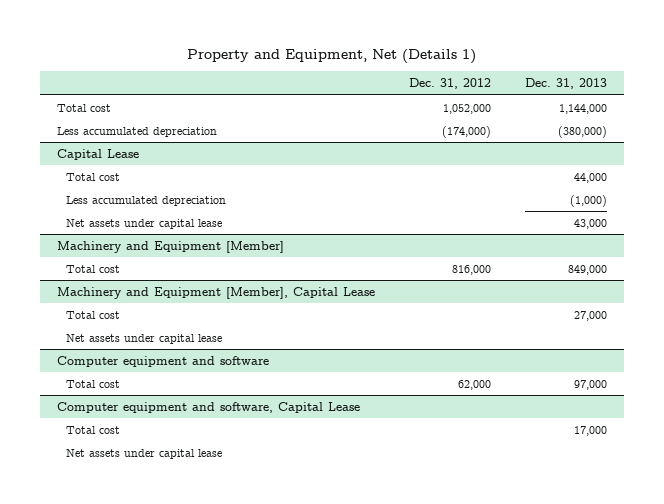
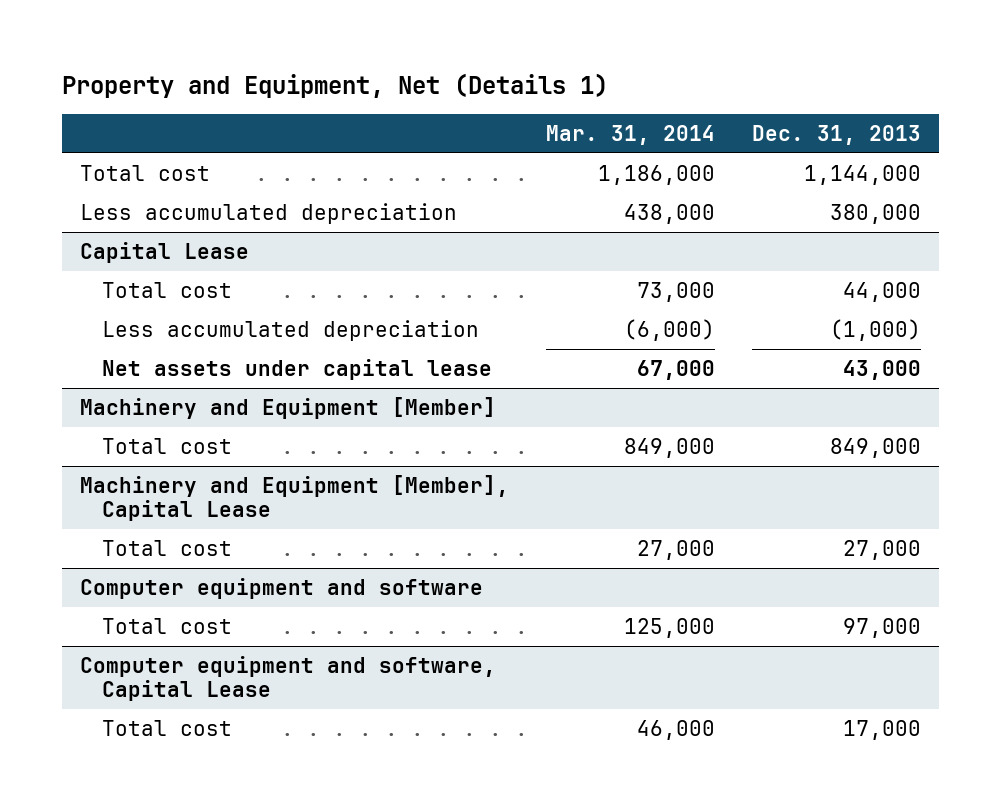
[409,78,492,90] Dec. 31, 2012 -> none
none -> [546,124,716,145] Mar. 31, 2014
[557,125,607,138] (380,000) -> [829,203,921,224] 380,000
[66,333,223,344] Net assets under capital lease -> none
[66,448,223,459] Net assets under capital lease -> none

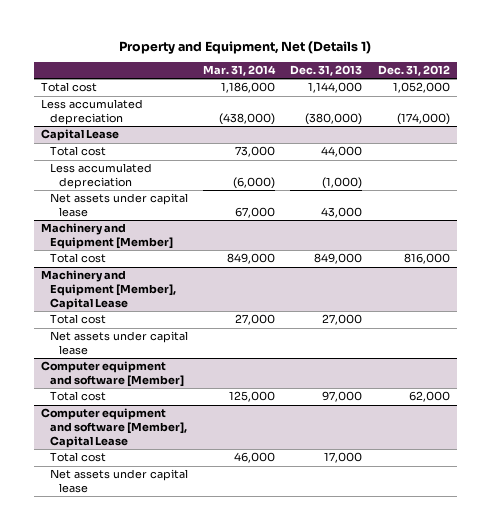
none -> [377,65,450,77] Dec. 31, 2012
[624,203,716,224] 438,000 -> [219,112,276,125] (438,000)
[829,203,921,224] 380,000 -> [305,112,363,125] (380,000)
none -> [49,331,188,355] Net assets under capital lease
[80,577,484,599] Computer equipment and software -> [41,361,184,387] Computer equipment and software [Member]
[80,655,497,701] Computer equipment and software, Capital Lease -> [41,408,187,448] Computer equipment and software [Member], Capital Lease
none -> [49,469,188,493] Net assets under capital lease

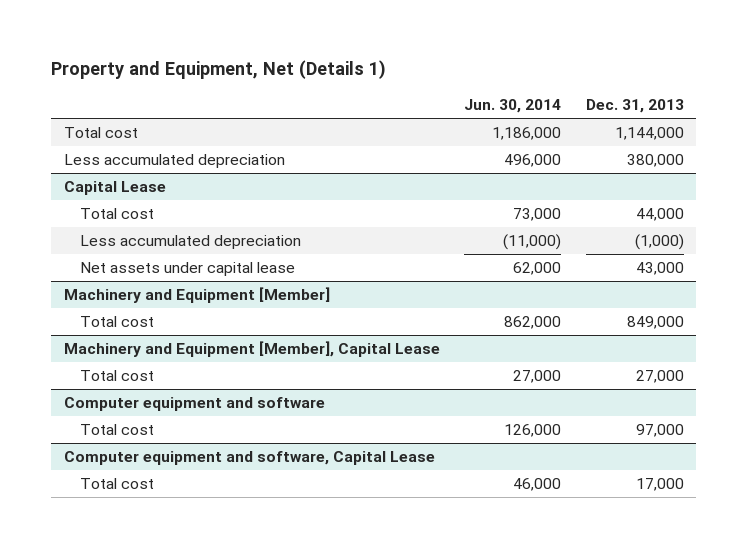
[203,65,277,77] Mar. 31, 2014 -> none
[377,65,450,77] Dec. 31, 2012 -> none
none -> [464,98,562,113] Jun. 30, 2014
[305,112,363,125] (380,000) -> [627,154,685,168] 380,000
[49,331,188,355] Net assets under capital lease -> none
[41,361,184,387] Computer equipment and software [Member] -> [63,397,325,412] Computer equipment and software
[41,408,187,448] Computer equipment and software [Member], Capital Lease -> [63,451,435,466] Computer equipment and software, Capital Lease
[49,469,188,493] Net assets under capital lease -> none

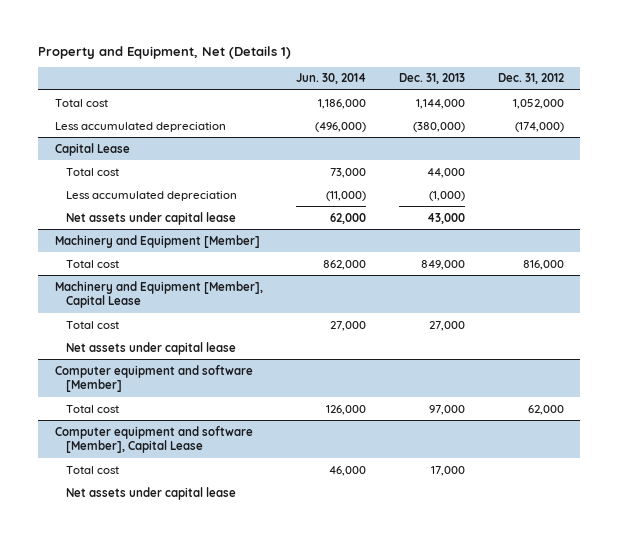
none -> [497,73,564,85] Dec. 31, 2012
[504,154,562,168] 496,000 -> [314,121,366,132] (496,000)
[627,154,685,168] 380,000 -> [412,121,465,132] (380,000)
none -> [66,341,237,355] Net assets under capital lease
[63,397,325,412] Computer equipment and software -> [54,364,253,393] Computer equipment and software [Member]
[63,451,435,466] Computer equipment and software, Capital Lease -> [54,425,253,454] Computer equipment and software [Member], Capital Lease
none -> [66,486,237,500] Net assets under capital lease

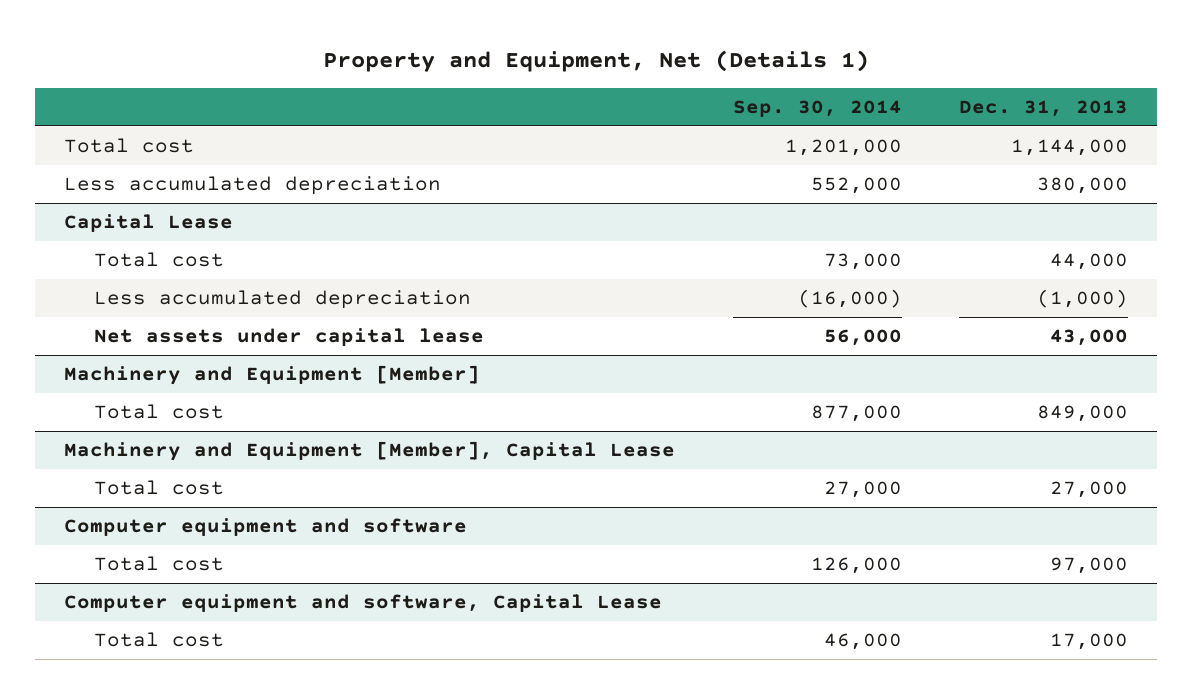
[295,73,366,85] Jun. 30, 2014 -> none
[497,73,564,85] Dec. 31, 2012 -> none
none -> [732,100,902,118] Sep. 30, 2014
[412,121,465,132] (380,000) -> [1037,177,1129,195] 380,000
[66,341,237,355] Net assets under capital lease -> none
[54,364,253,393] Computer equipment and software [Member] -> [63,518,467,537] Computer equipment and software
[54,425,253,454] Computer equipment and software [Member], Capital Lease -> [63,594,662,613] Computer equipment and software, Capital Lease
[66,486,237,500] Net assets under capital lease -> none

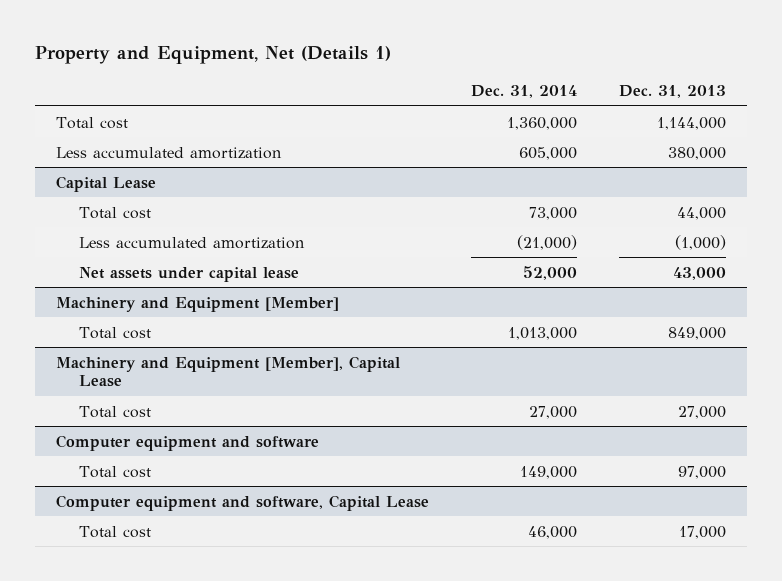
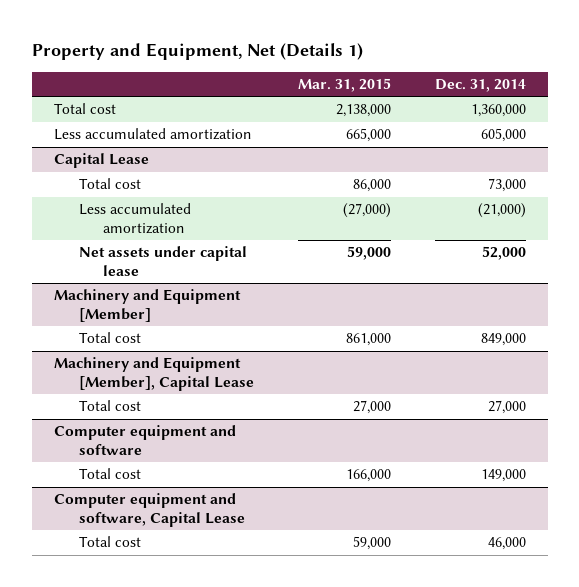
[619,84,727,98] Dec. 31, 2013 -> none
none -> [297,77,391,92] Mar. 31, 2015
[507,326,577,340] 1,013,000 -> [480,333,526,347] 849,000

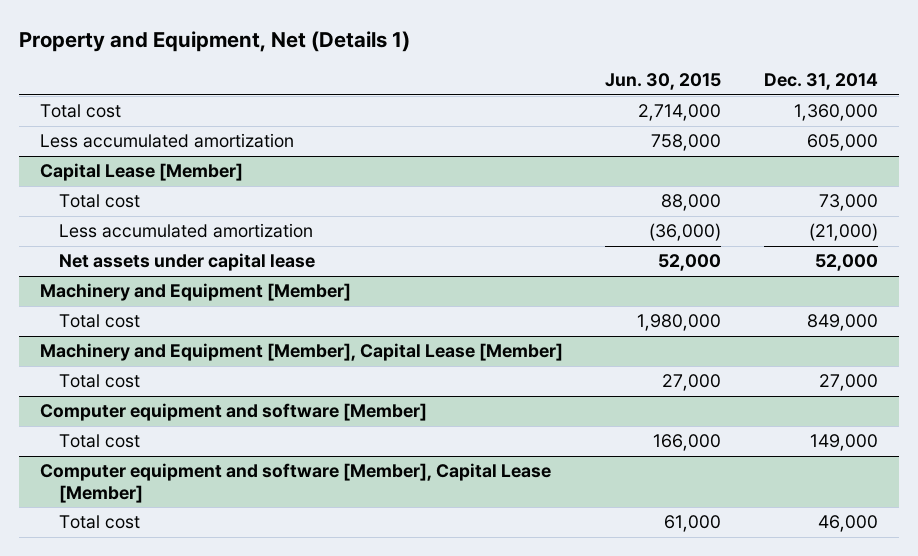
[297,77,391,92] Mar. 31, 2015 -> none
none -> [605,73,722,91] Jun. 30, 2015
[53,153,149,169] Capital Lease -> [39,163,243,182] Capital Lease [Member]
[53,357,254,391] Machinery and Equipment [Member], Capital Lease -> [39,343,563,362] Machinery and Equipment [Member], Capital Lease [Member]
[53,425,236,455] Computer equipment and software -> [39,403,427,422] Computer equipment and software [Member]
[53,493,245,527] Computer equipment and software, Capital Lease -> [39,463,551,503] Computer equipment and software [Member], Capital Lease [Member]

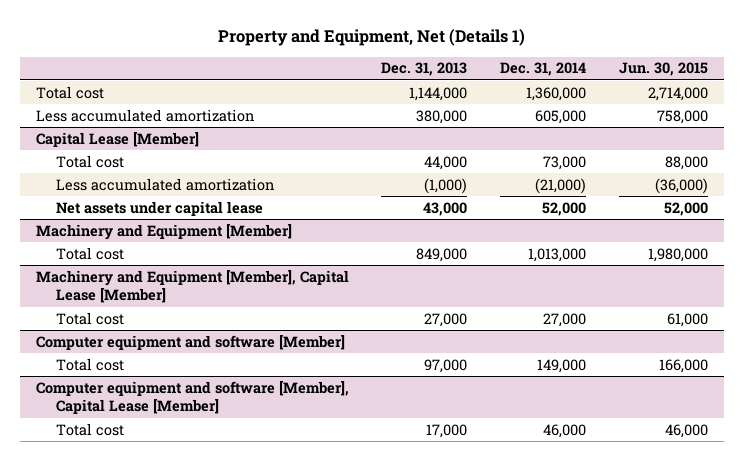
none -> [381,62,468,77] Dec. 31, 2013
[806,314,878,332] 849,000 -> [528,247,587,262] 1,013,000
[662,374,722,392] 27,000 -> [666,312,708,327] 61,000
[664,515,722,533] 61,000 -> [664,423,708,438] 46,000

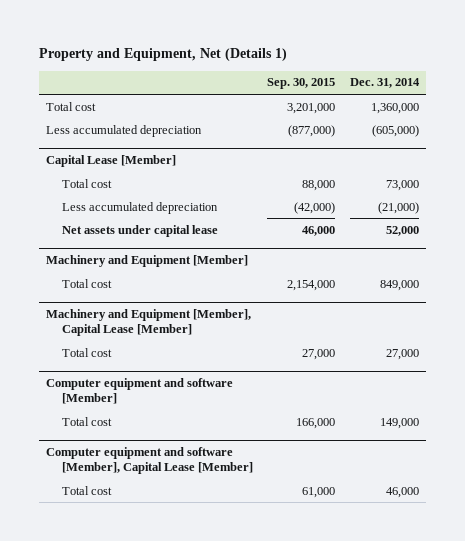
[381,62,468,77] Dec. 31, 2013 -> none
[618,62,708,77] Jun. 30, 2015 -> none
none -> [267,78,336,90] Sep. 30, 2015
[35,108,255,122] Less accumulated amortization -> [46,124,203,137] Less accumulated depreciation
[535,109,587,124] 605,000 -> [371,124,419,137] (605,000)
[55,177,275,191] Less accumulated amortization -> [61,201,218,214] Less accumulated depreciation
[528,247,587,262] 1,013,000 -> [379,279,419,291] 849,000

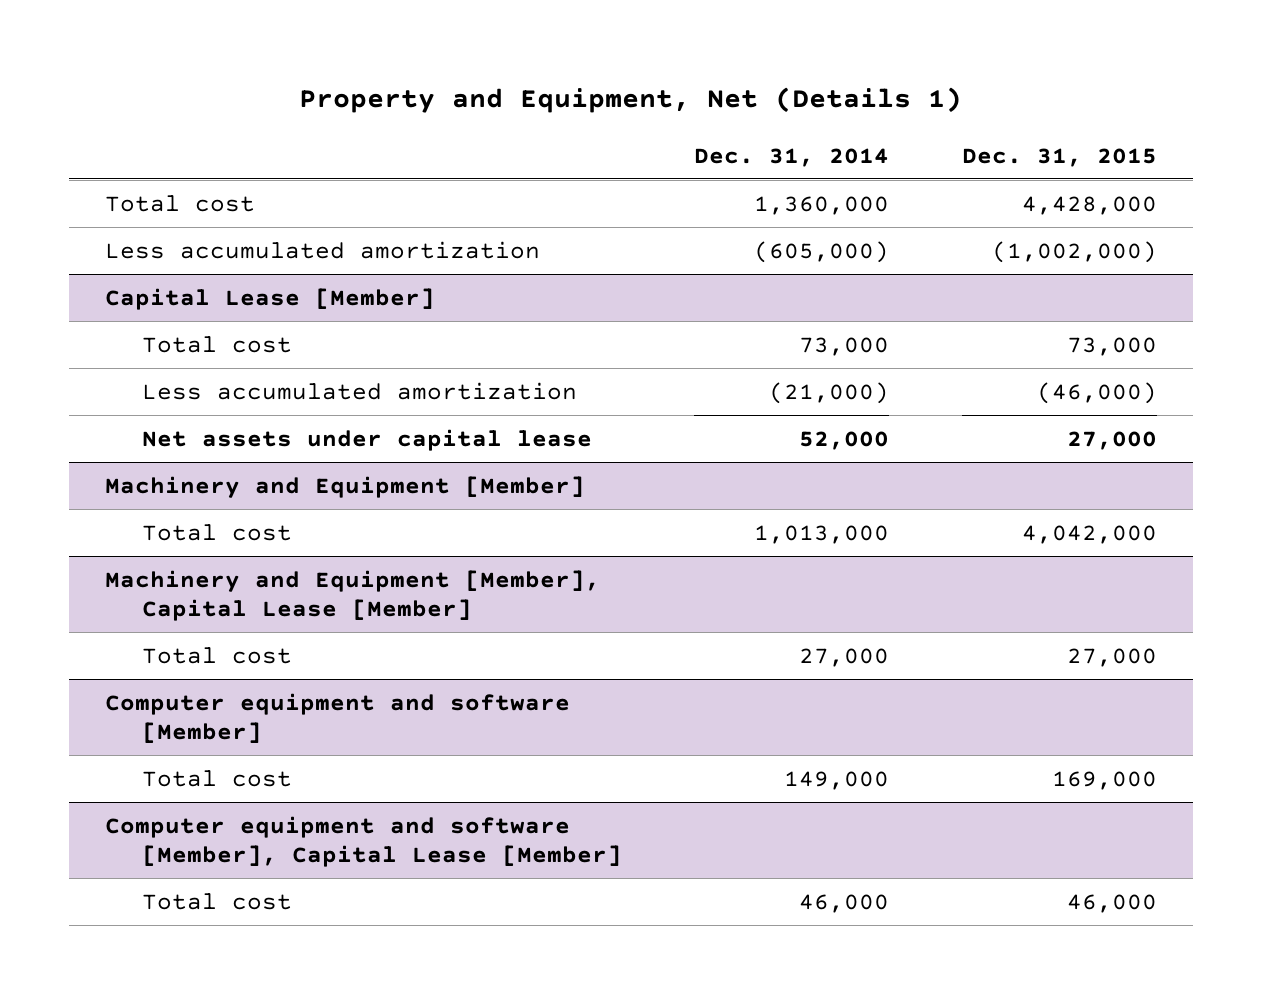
[267,78,336,90] Sep. 30, 2015 -> none
none -> [961,147,1157,167] Dec. 31, 2015
[46,124,203,137] Less accumulated depreciation -> [105,240,541,259] Less accumulated amortization
[61,201,218,214] Less accumulated depreciation -> [141,381,577,400] Less accumulated amortization
[379,279,419,291] 849,000 -> [754,524,890,544] 1,013,000

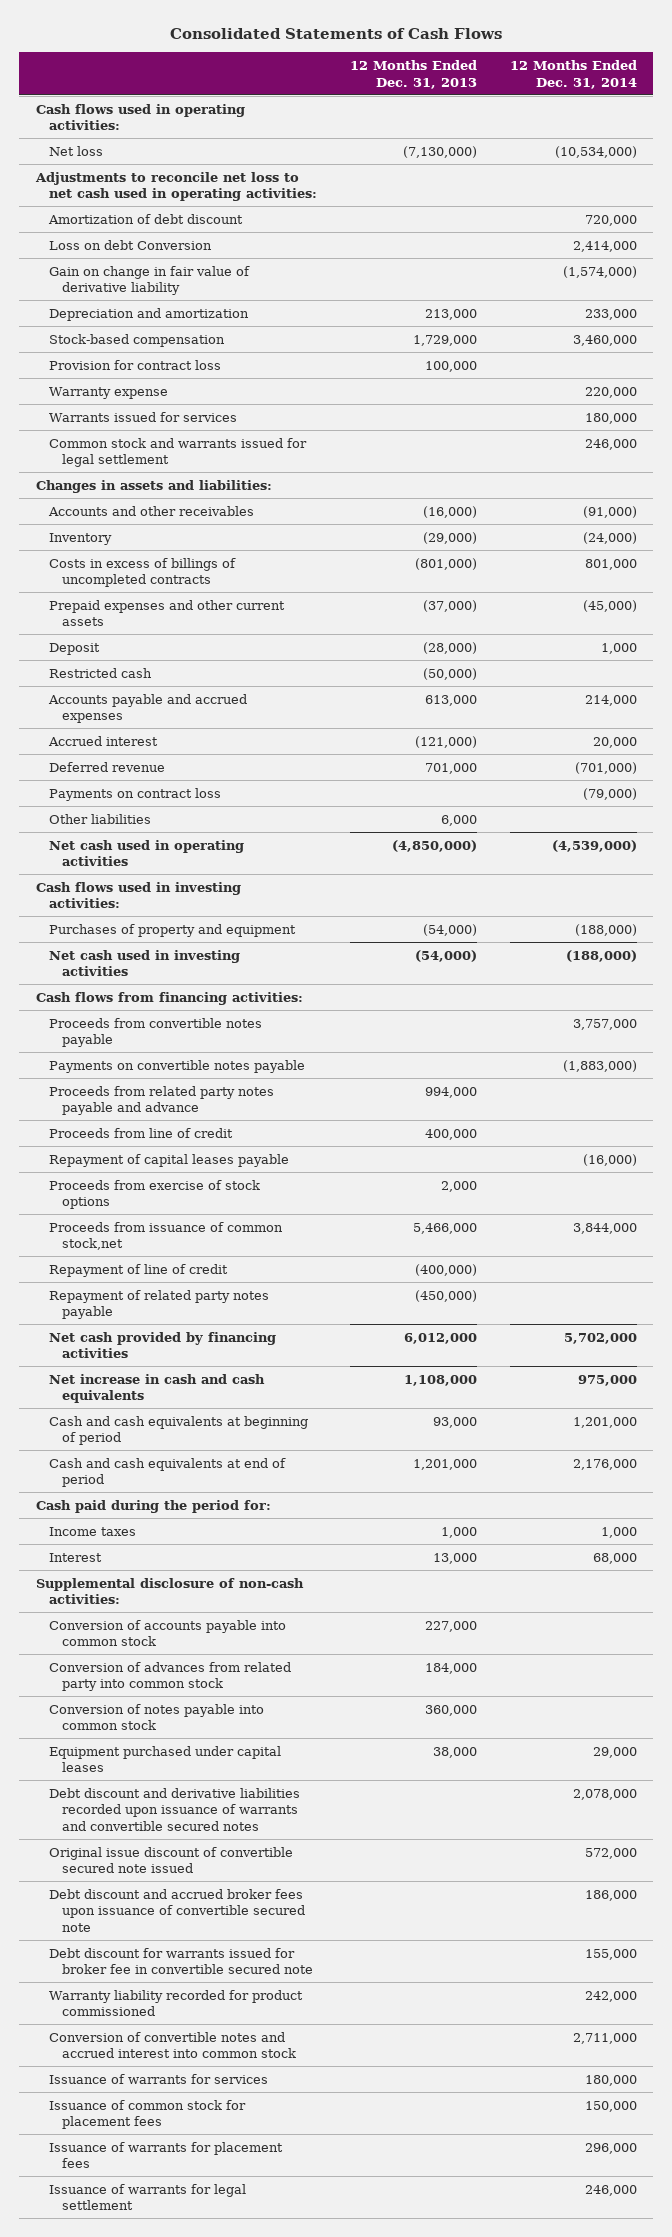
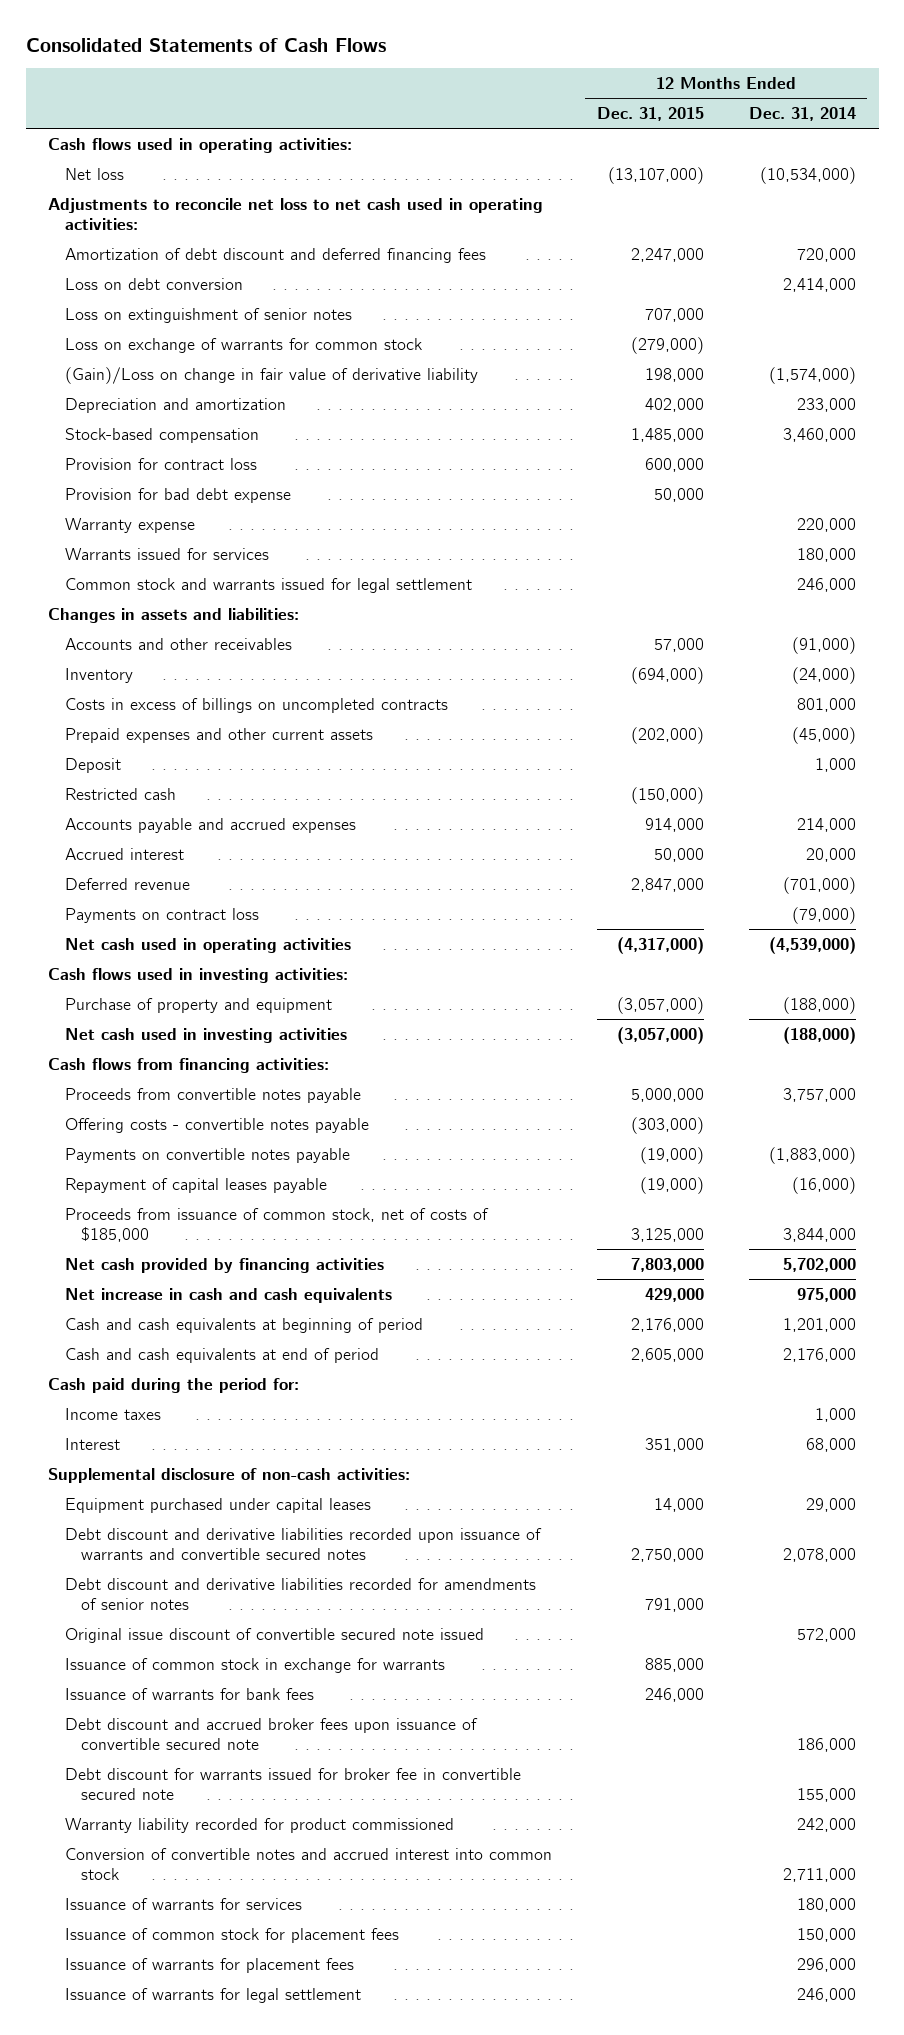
[349,60,477,89] 12 Months Ended Dec. 31, 2013 -> none
none -> [596,106,704,121] Dec. 31, 2015
[47,213,243,224] Amortization of debt discount -> [64,247,486,263] Amortization of debt discount and deferred financing fees
[48,239,212,250] Loss on debt Conversion -> [64,277,243,290] Loss on debt conversion
none -> [64,307,352,323] Loss on extinguishment of senior notes
none -> [64,337,422,353] Loss on exchange of warrants for common stock
[48,265,250,296] Gain on change in fair value of derivative liability -> [64,366,478,384] (Gain)/Loss on change in fair value of derivative liability
none -> [64,487,291,503] Provision for bad debt expense
[48,557,236,588] Costs in excess of billings of uncompleted contracts -> [64,697,448,713] Costs in excess of billings on uncompleted contracts
[48,813,151,824] Other liabilities -> none
[48,923,296,937] Purchases of property and equipment -> [64,997,332,1013] Purchase of property and equipment
none -> [64,1117,369,1133] Offering costs - convertible notes payable
[48,1085,274,1116] Proceeds from related party notes payable and advance -> none
[48,1127,233,1138] Proceeds from line of credit -> none
[48,1179,260,1210] Proceeds from exercise of stock options -> none
[48,1263,228,1277] Repayment of line of credit -> none
[48,1289,269,1320] Repayment of related party notes payable -> none
[48,1221,283,1251] Proceeds from issuance of common stock,net -> [64,1207,489,1243] Proceeds from issuance of common stock, net of costs of $185,000
[48,1619,286,1647] Conversion of accounts payable into common stock -> none
[48,1661,291,1692] Conversion of advances from related party into common stock -> none
[48,1703,264,1731] Conversion of notes payable into common stock -> none
none -> [64,1577,536,1611] Debt discount and derivative liabilities recorded for amendments of senior notes
none -> [64,1657,445,1673] Issuance of common stock in exchange for warrants
none -> [64,1687,314,1700] Issuance of warrants for bank fees

